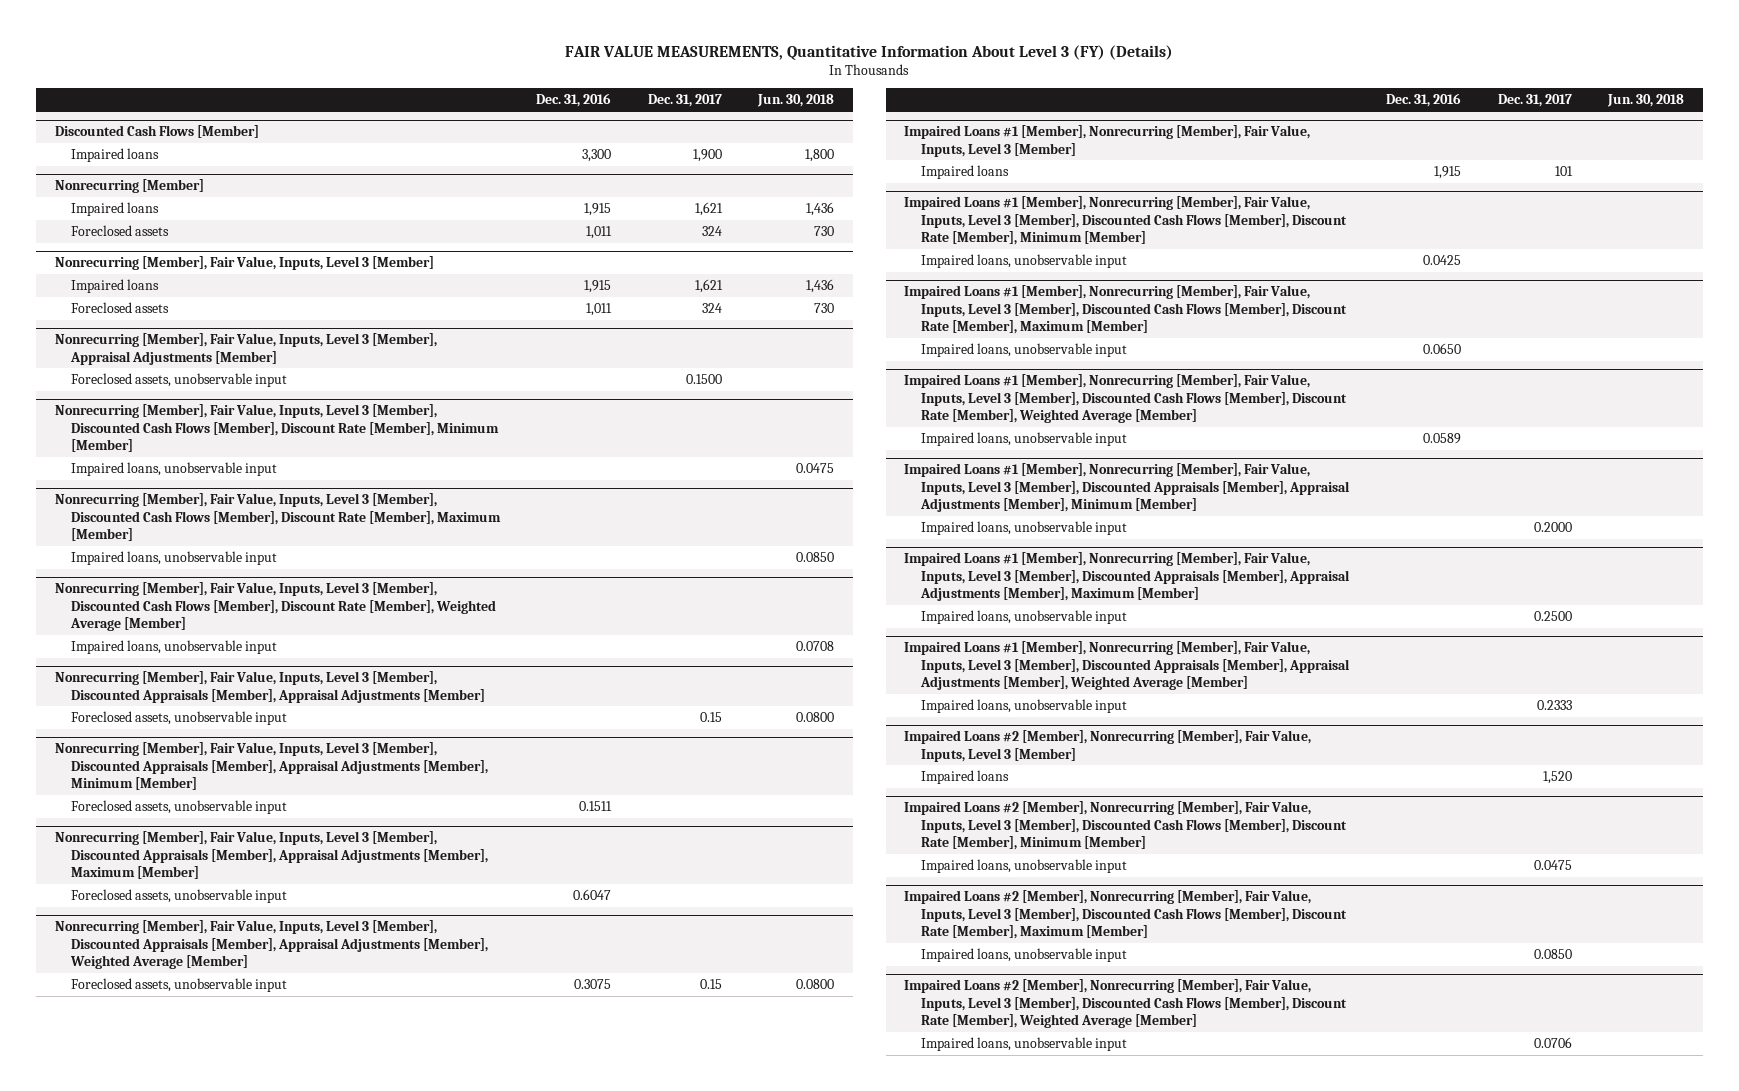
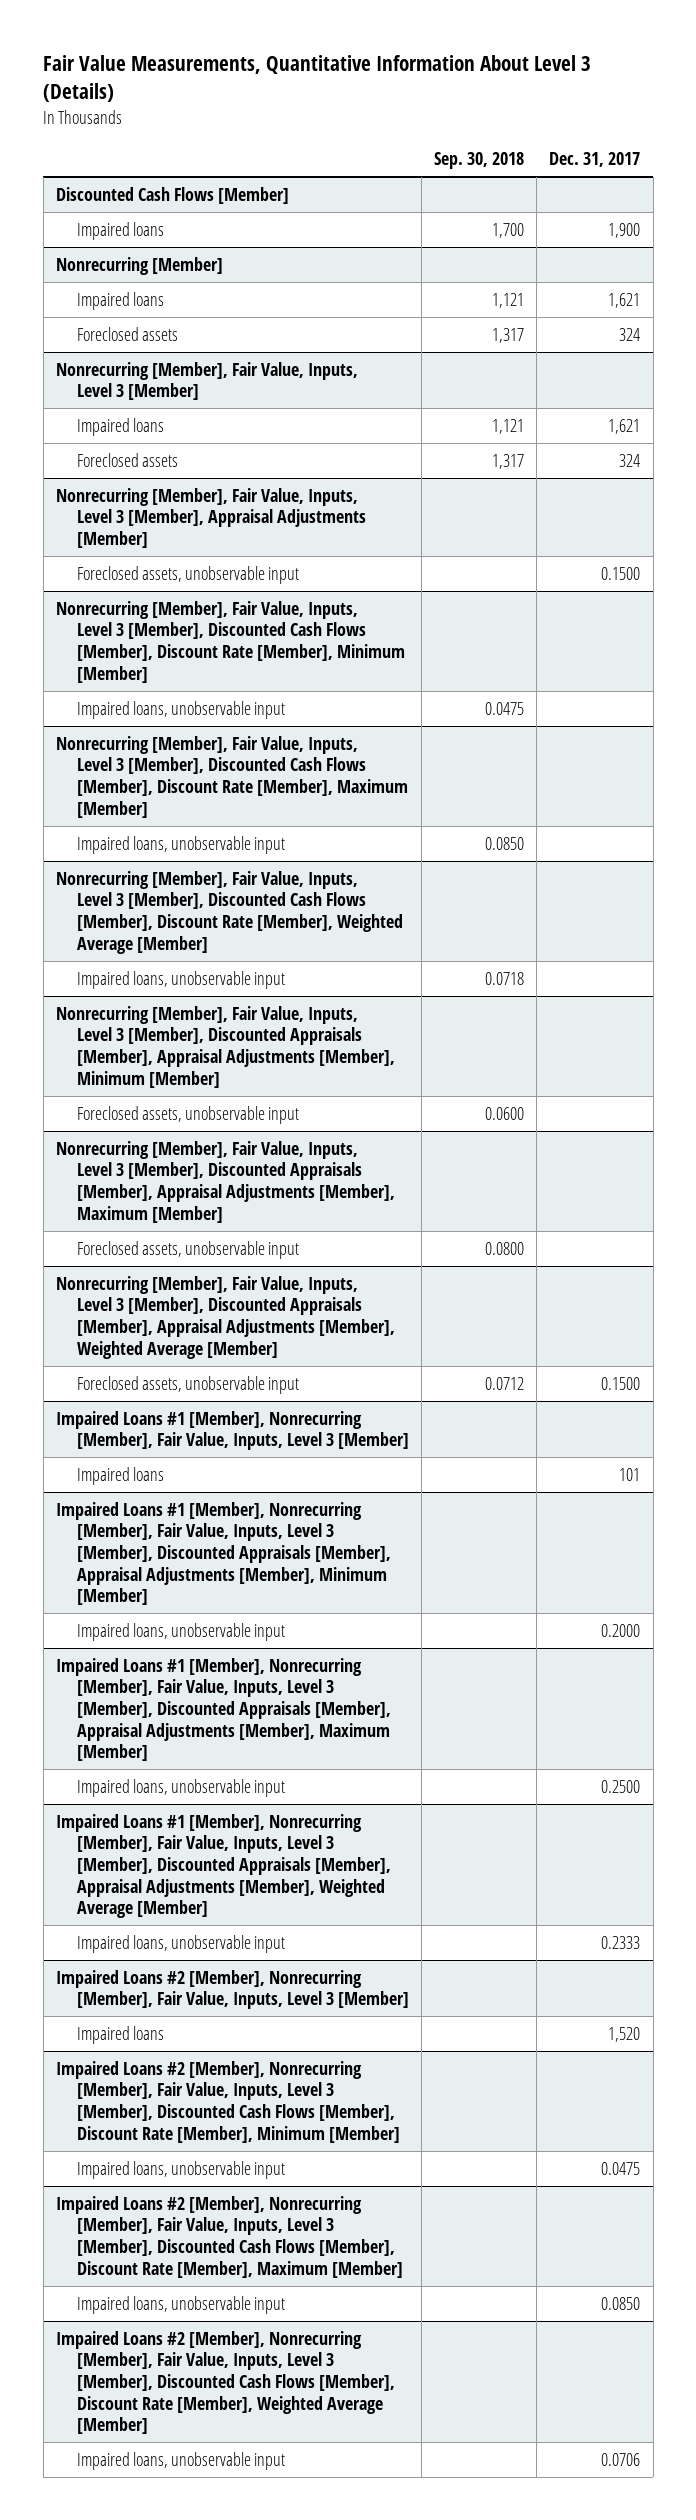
[565,45,1174,61] FAIR VALUE MEASUREMENTS, Quantitative Information About Level 3 (FY) (Details) -> [43,55,592,103] Fair Value Measurements, Quantitative Information About Level 3 (Details)
[536,93,612,108] Dec. 31, 2016 -> none
[757,94,835,108] Jun. 30, 2018 -> none
none -> [434,152,525,170] Sep. 30, 2018
[54,671,485,703] Nonrecurring [Member], Fair Value, Inputs, Level 3 [Member], Discounted Appraisals [Member], Appraisal Adjustments [Member] -> none
[70,710,287,725] Foreclosed assets, unobservable input -> none
[699,978,722,989] 0.15 -> [601,1376,641,1390] 0.1500
[904,196,1347,245] Impaired Loans #1 [Member], Nonrecurring [Member], Fair Value, Inputs, Level 3 [Member], Discounted Cash Flows [Member], Discount Rate [Member], Minimum [Member] -> none
[920,253,1127,268] Impaired loans, unobservable input -> none
[904,285,1347,334] Impaired Loans #1 [Member], Nonrecurring [Member], Fair Value, Inputs, Level 3 [Member], Discounted Cash Flows [Member], Discount Rate [Member], Maximum [Member] -> none
[920,342,1127,357] Impaired loans, unobservable input -> none
[904,374,1347,423] Impaired Loans #1 [Member], Nonrecurring [Member], Fair Value, Inputs, Level 3 [Member], Discounted Cash Flows [Member], Discount Rate [Member], Weighted Average [Member] -> none
[920,431,1127,446] Impaired loans, unobservable input -> none

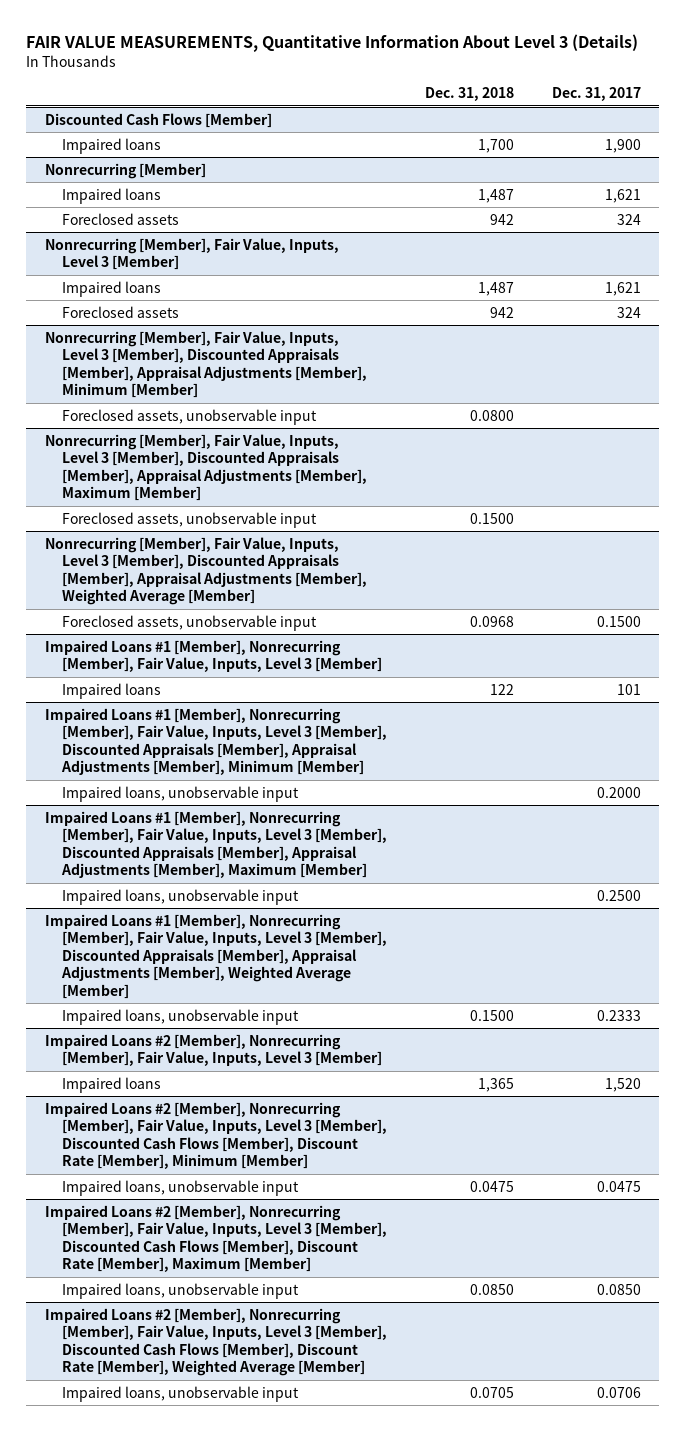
[43,55,592,103] Fair Value Measurements, Quantitative Information About Level 3 (Details) -> [26,33,639,52] FAIR VALUE MEASUREMENTS, Quantitative Information About Level 3 (Details)
[434,152,525,170] Sep. 30, 2018 -> none
none -> [425,87,515,102] Dec. 31, 2018
[56,487,366,548] Nonrecurring [Member], Fair Value, Inputs, Level 3 [Member], Appraisal Adjustments [Member] -> none
[76,565,299,584] Foreclosed assets, unobservable input -> none
[56,600,405,683] Nonrecurring [Member], Fair Value, Inputs, Level 3 [Member], Discounted Cash Flows [Member], Discount Rate [Member], Minimum [Member] -> none
[76,700,285,719] Impaired loans, unobservable input -> none
[56,735,408,818] Nonrecurring [Member], Fair Value, Inputs, Level 3 [Member], Discounted Cash Flows [Member], Discount Rate [Member], Maximum [Member] -> none
[76,835,285,854] Impaired loans, unobservable input -> none
[56,870,403,954] Nonrecurring [Member], Fair Value, Inputs, Level 3 [Member], Discounted Cash Flows [Member], Discount Rate [Member], Weighted Average [Member] -> none
[76,970,285,989] Impaired loans, unobservable input -> none

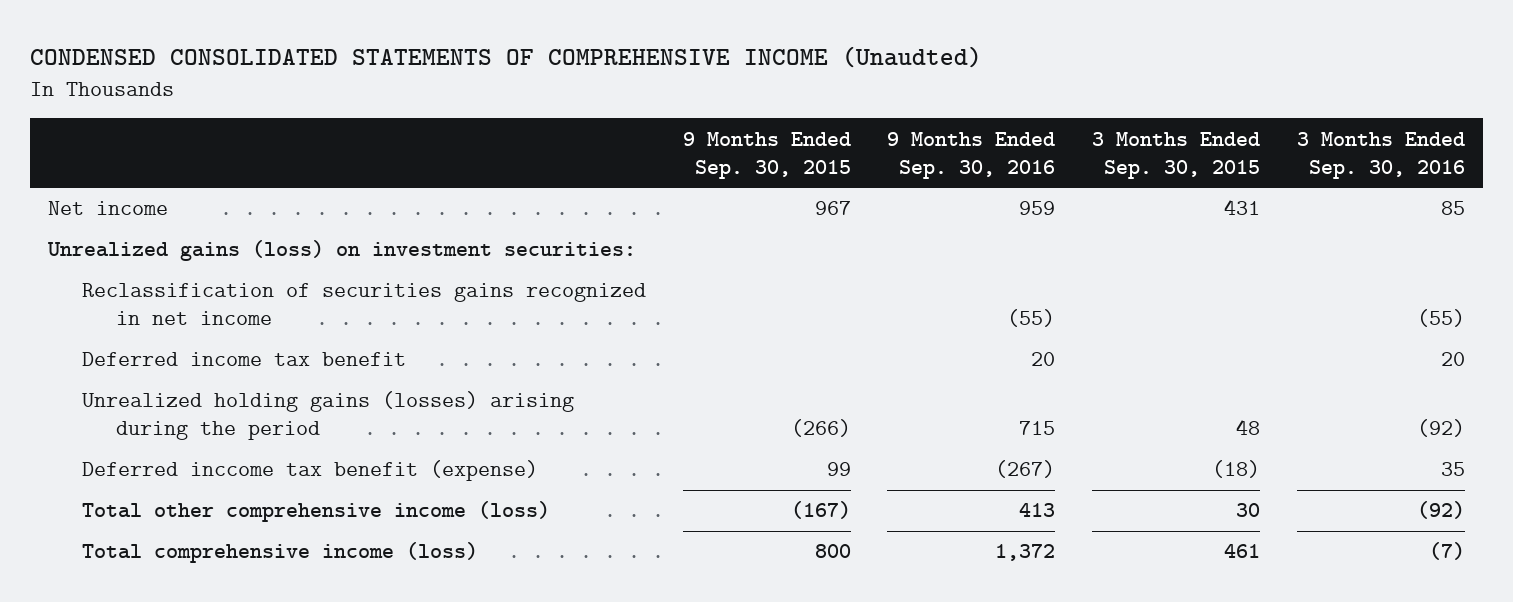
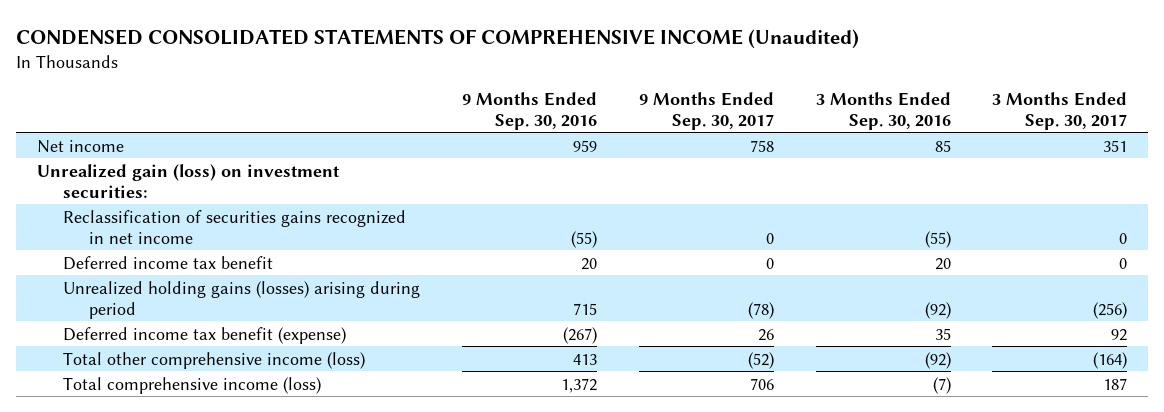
[29,45,982,68] CONDENSED CONSOLIDATED STATEMENTS OF COMPREHENSIVE INCOME (Unaudted) -> [15,28,859,49] CONDENSED CONSOLIDATED STATEMENTS OF COMPREHENSIVE INCOME (Unaudited)
[682,131,851,179] 9 Months Ended Sep. 30, 2015 -> none
[1091,131,1260,179] 3 Months Ended Sep. 30, 2015 -> none
none -> [638,91,774,130] 9 Months Ended Sep. 30, 2017
none -> [992,91,1128,130] 3 Months Ended Sep. 30, 2017
[47,240,637,262] Unrealized gains (loss) on investment securities: -> [36,163,340,198] Unrealized gain (loss) on investment securities:
[82,391,575,441] Unrealized holding gains (losses) arising during the period -> [62,280,420,319] Unrealized holding gains (losses) arising during period
[82,460,539,482] Deferred inccome tax benefit (expense) -> [62,326,346,344] Deferred income tax benefit (expense)

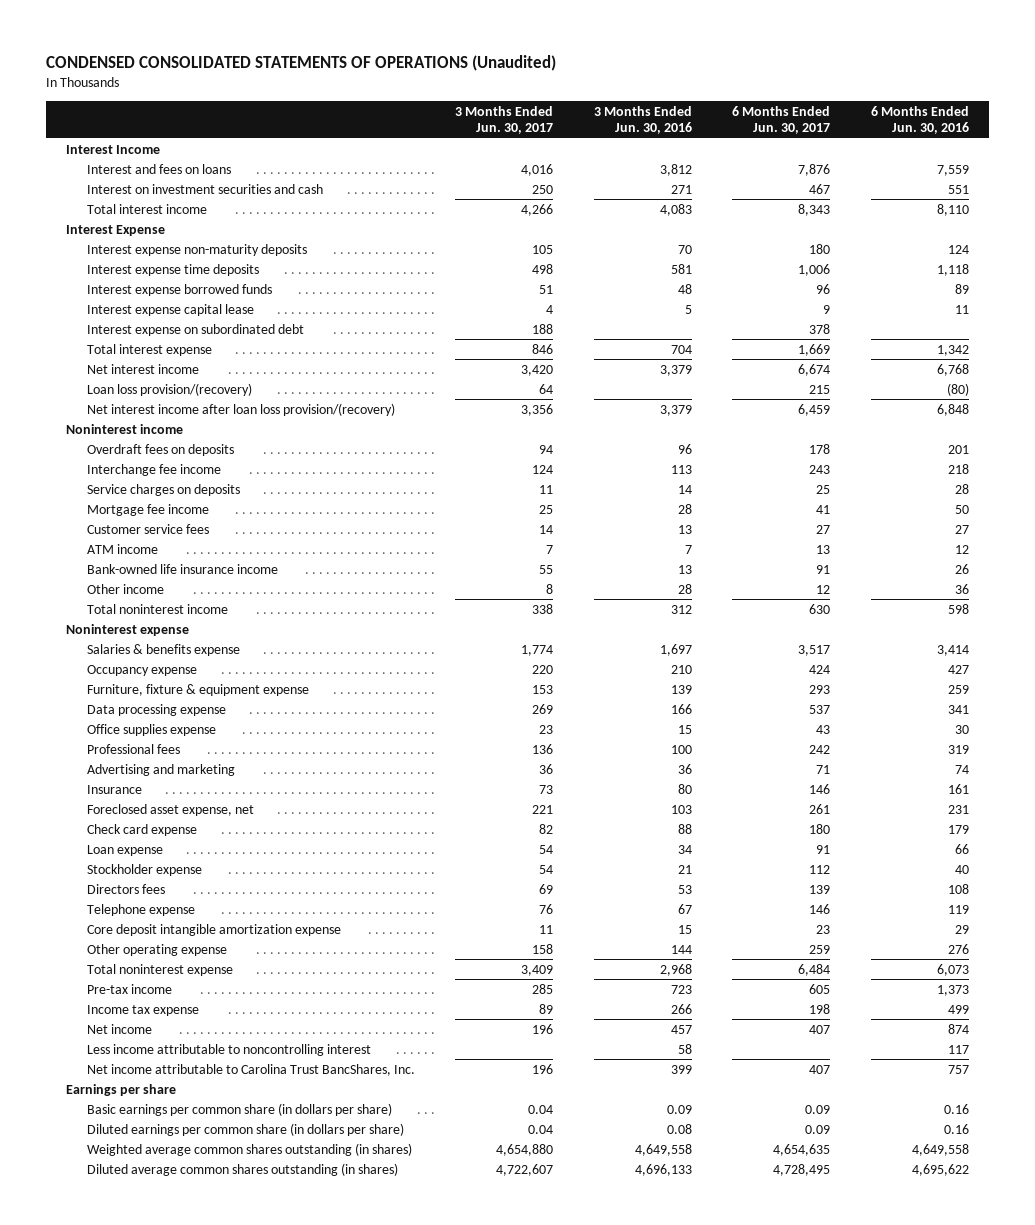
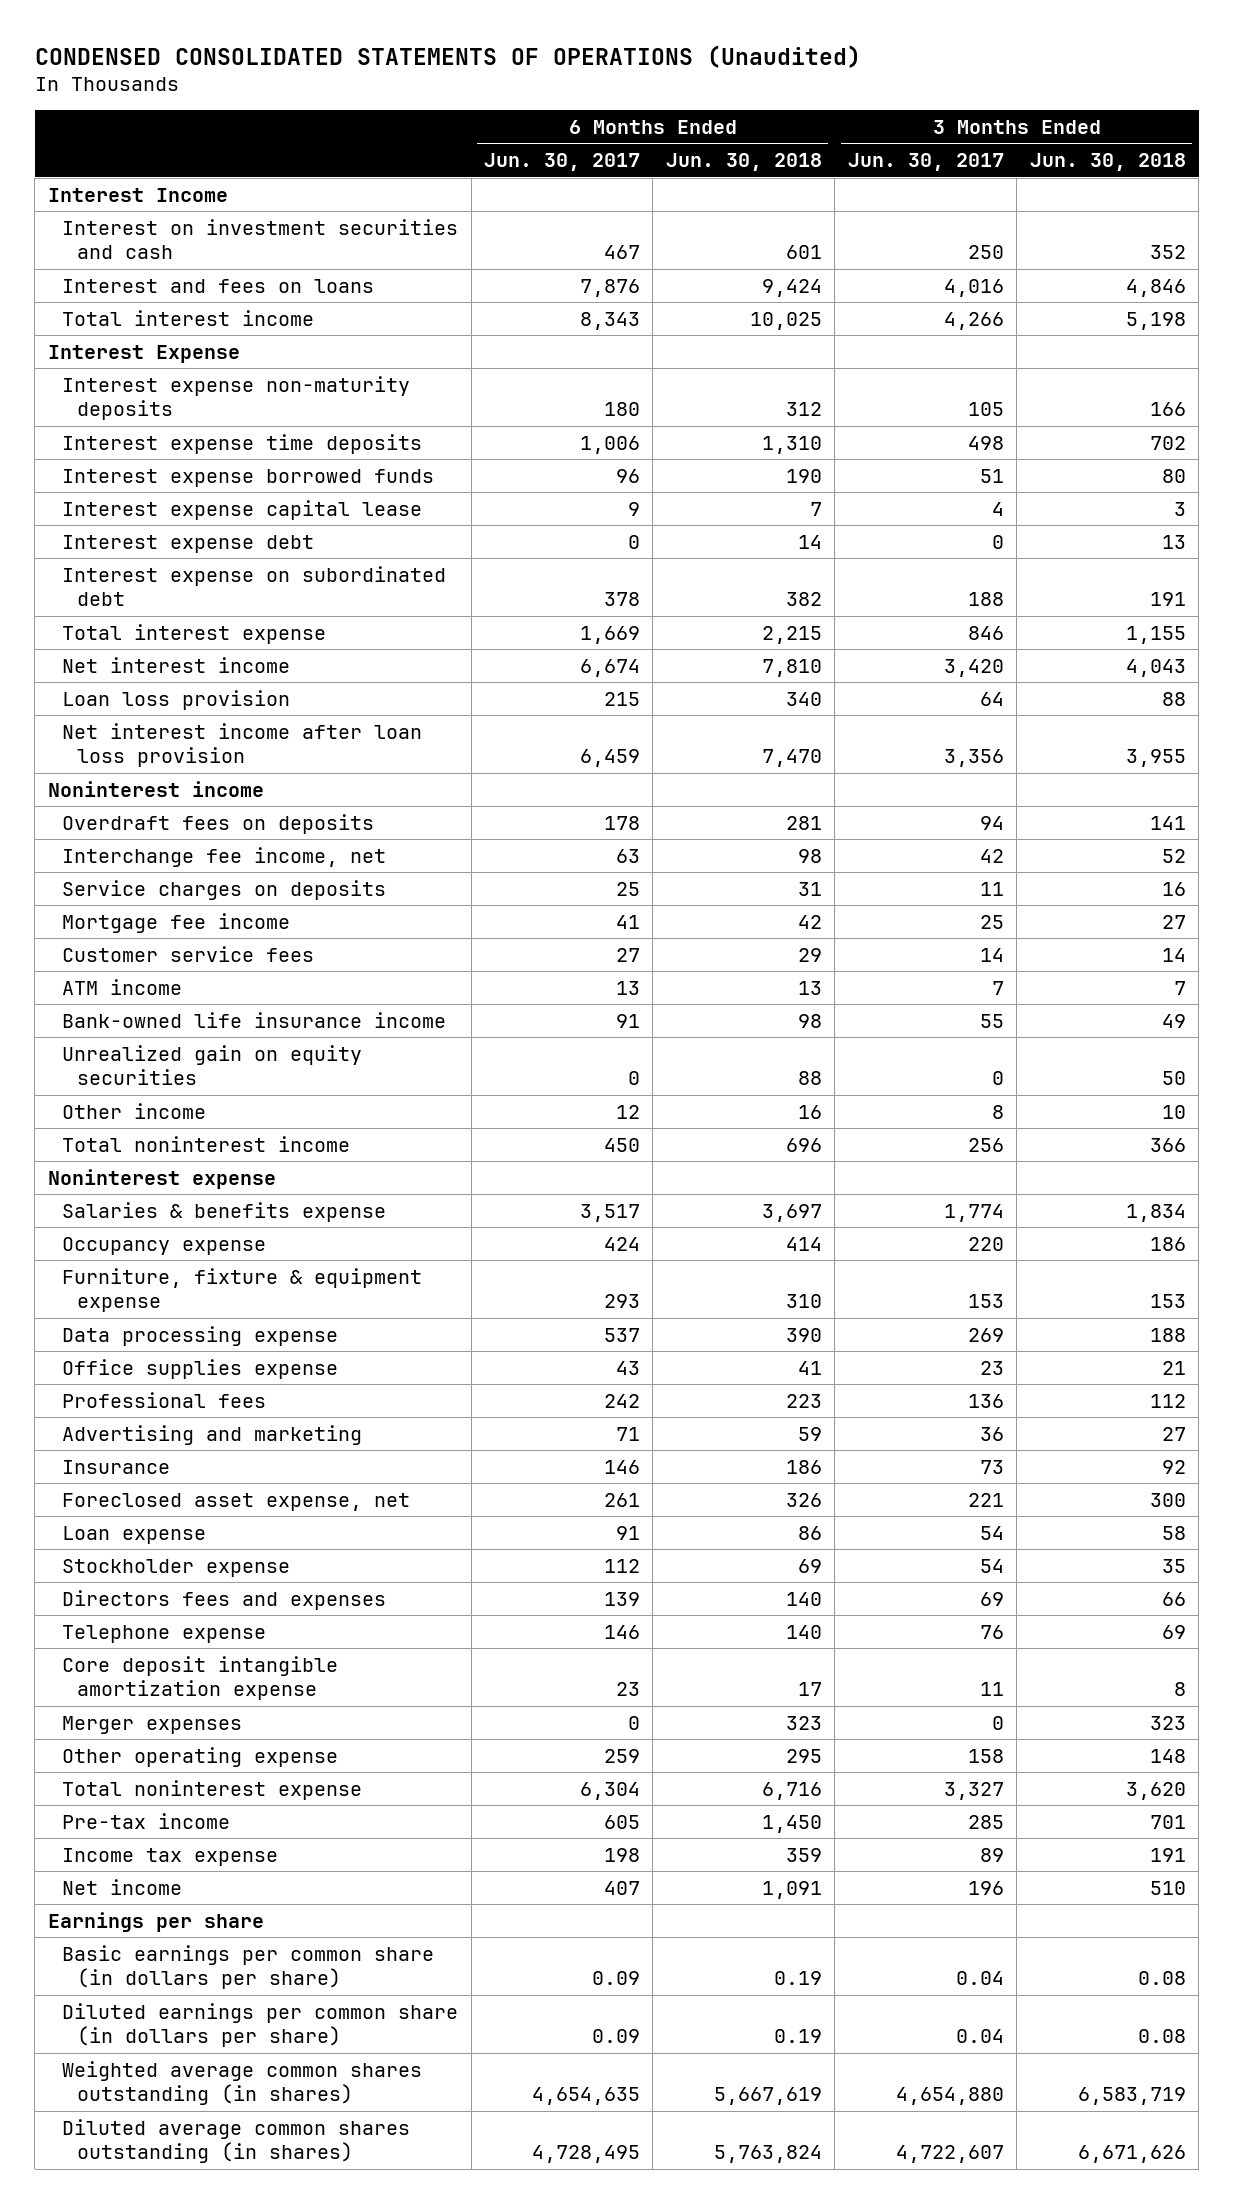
[593,105,692,135] 3 Months Ended Jun. 30, 2016 -> none
[870,105,969,135] 6 Months Ended Jun. 30, 2016 -> none
none -> [665,153,822,172] Jun. 30, 2018
none -> [1029,153,1186,172] Jun. 30, 2018
[86,163,231,174] Interest and fees on loans -> [62,278,375,293] Interest and fees on loans
none -> [62,534,315,553] Interest expense debt
[86,382,252,396] Loan loss provision/(recovery) -> [62,689,291,710] Loan loss provision
[86,402,395,416] Net interest income after loan loss provision/(recovery) -> [62,722,423,768] Net interest income after loan loss provision
[86,463,221,476] Interchange fee income -> [62,846,387,867] Interchange fee income, net
[532,464,554,474] 124 -> [979,848,1004,863] 42
[809,464,831,474] 243 -> [615,848,640,863] 63
none -> [62,1044,363,1086] Unrealized gain on equity securities
[532,603,554,614] 338 -> [967,1137,1004,1152] 256
[809,603,831,614] 630 -> [603,1137,640,1152] 450
[86,823,197,836] Check card expense -> none
[86,883,165,894] Directors fees -> [62,1589,387,1610] Directors fees and expenses
none -> [62,1715,243,1734] Merger expenses
[521,964,554,976] 3,409 -> [943,1781,1004,1800] 3,327
[798,963,831,976] 6,484 -> [579,1781,640,1800] 6,304
[86,1043,371,1056] Less income attributable to noncontrolling interest -> none
[86,1063,415,1076] Net income attributable to Carolina Trust BancShares, Inc. -> none

